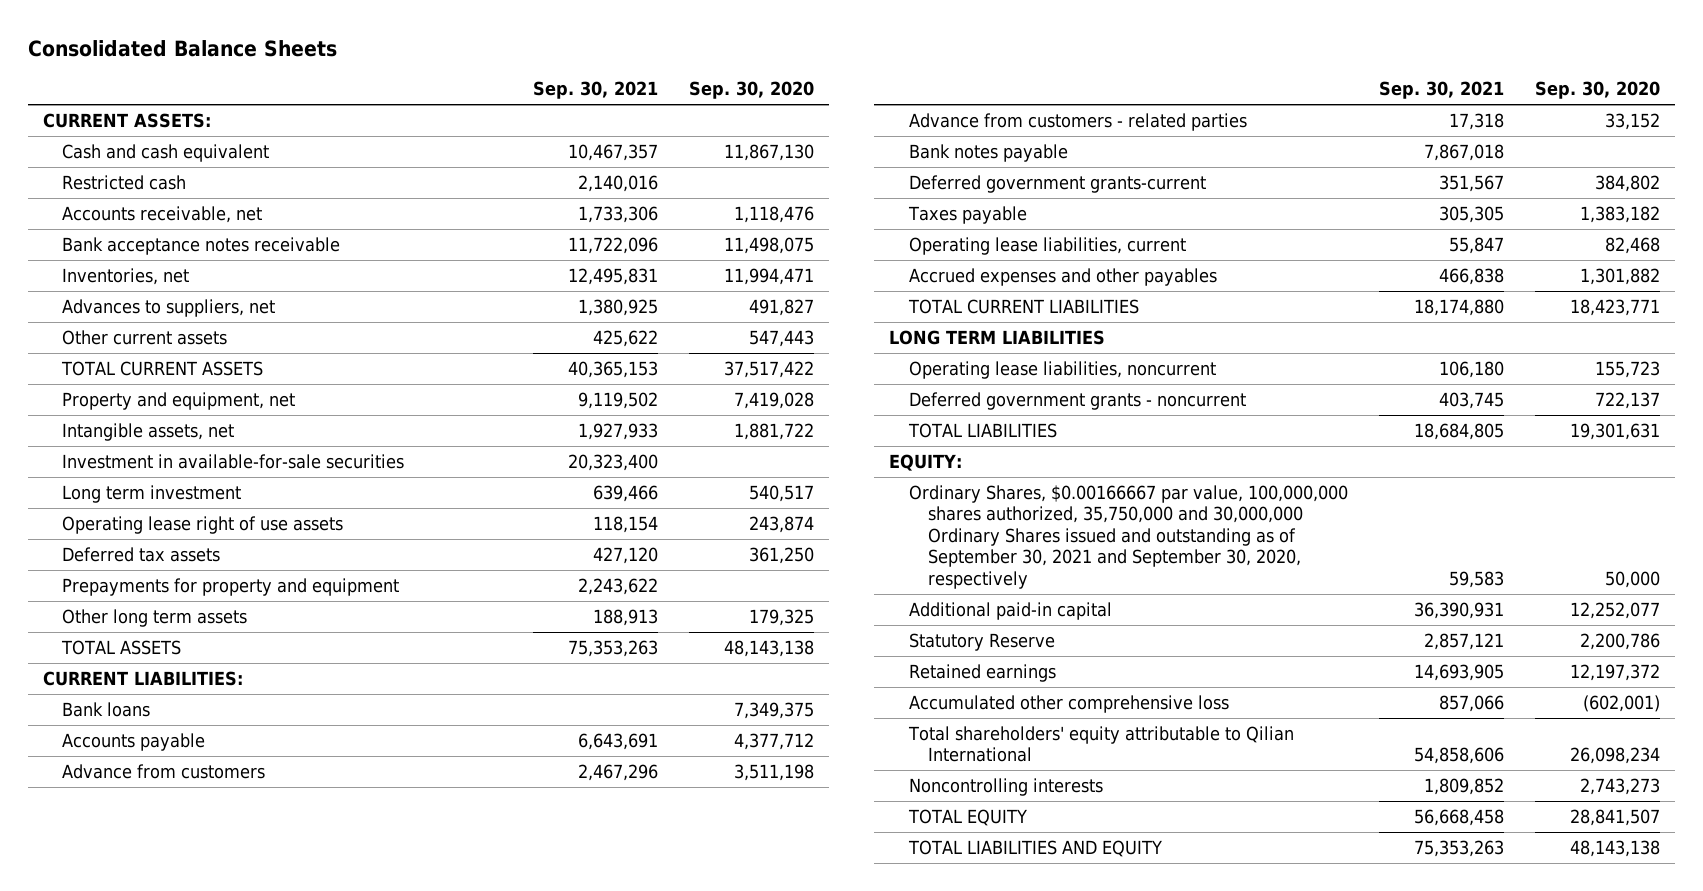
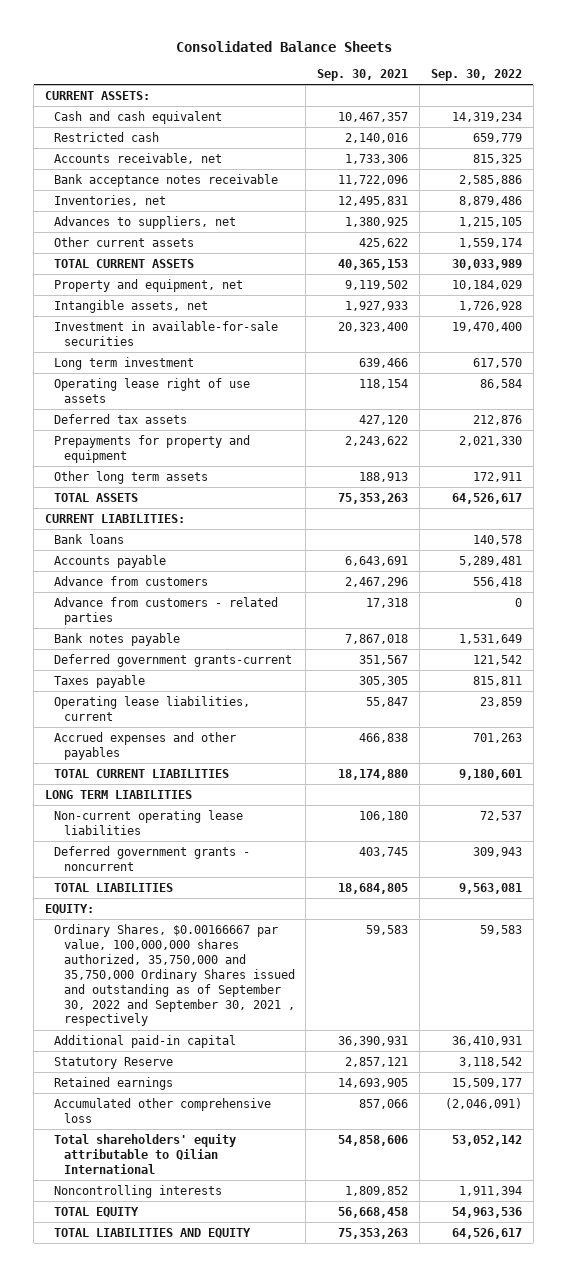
[688,81,814,100] Sep. 30, 2020 -> none
none -> [430,69,522,82] Sep. 30, 2022
[908,360,1216,379] Operating lease liabilities, noncurrent -> [54,809,244,835] Non-current operating lease liabilities
[908,484,1348,589] Ordinary Shares, $0.00166667 par value, 100,000,000 shares authorized, 35,750,000 and 30,000,000 Ordinary Shares issued and outstanding as of September 30, 2021 and September 30, 2020, respectively -> [54,923,295,1027] Ordinary Shares, $0.00166667 par value, 100,000,000 shares authorized, 35,750,000 and 35,750,000 Ordinary Shares issued and outstanding as of September 30, 2022 and September 30, 2021 , respectively

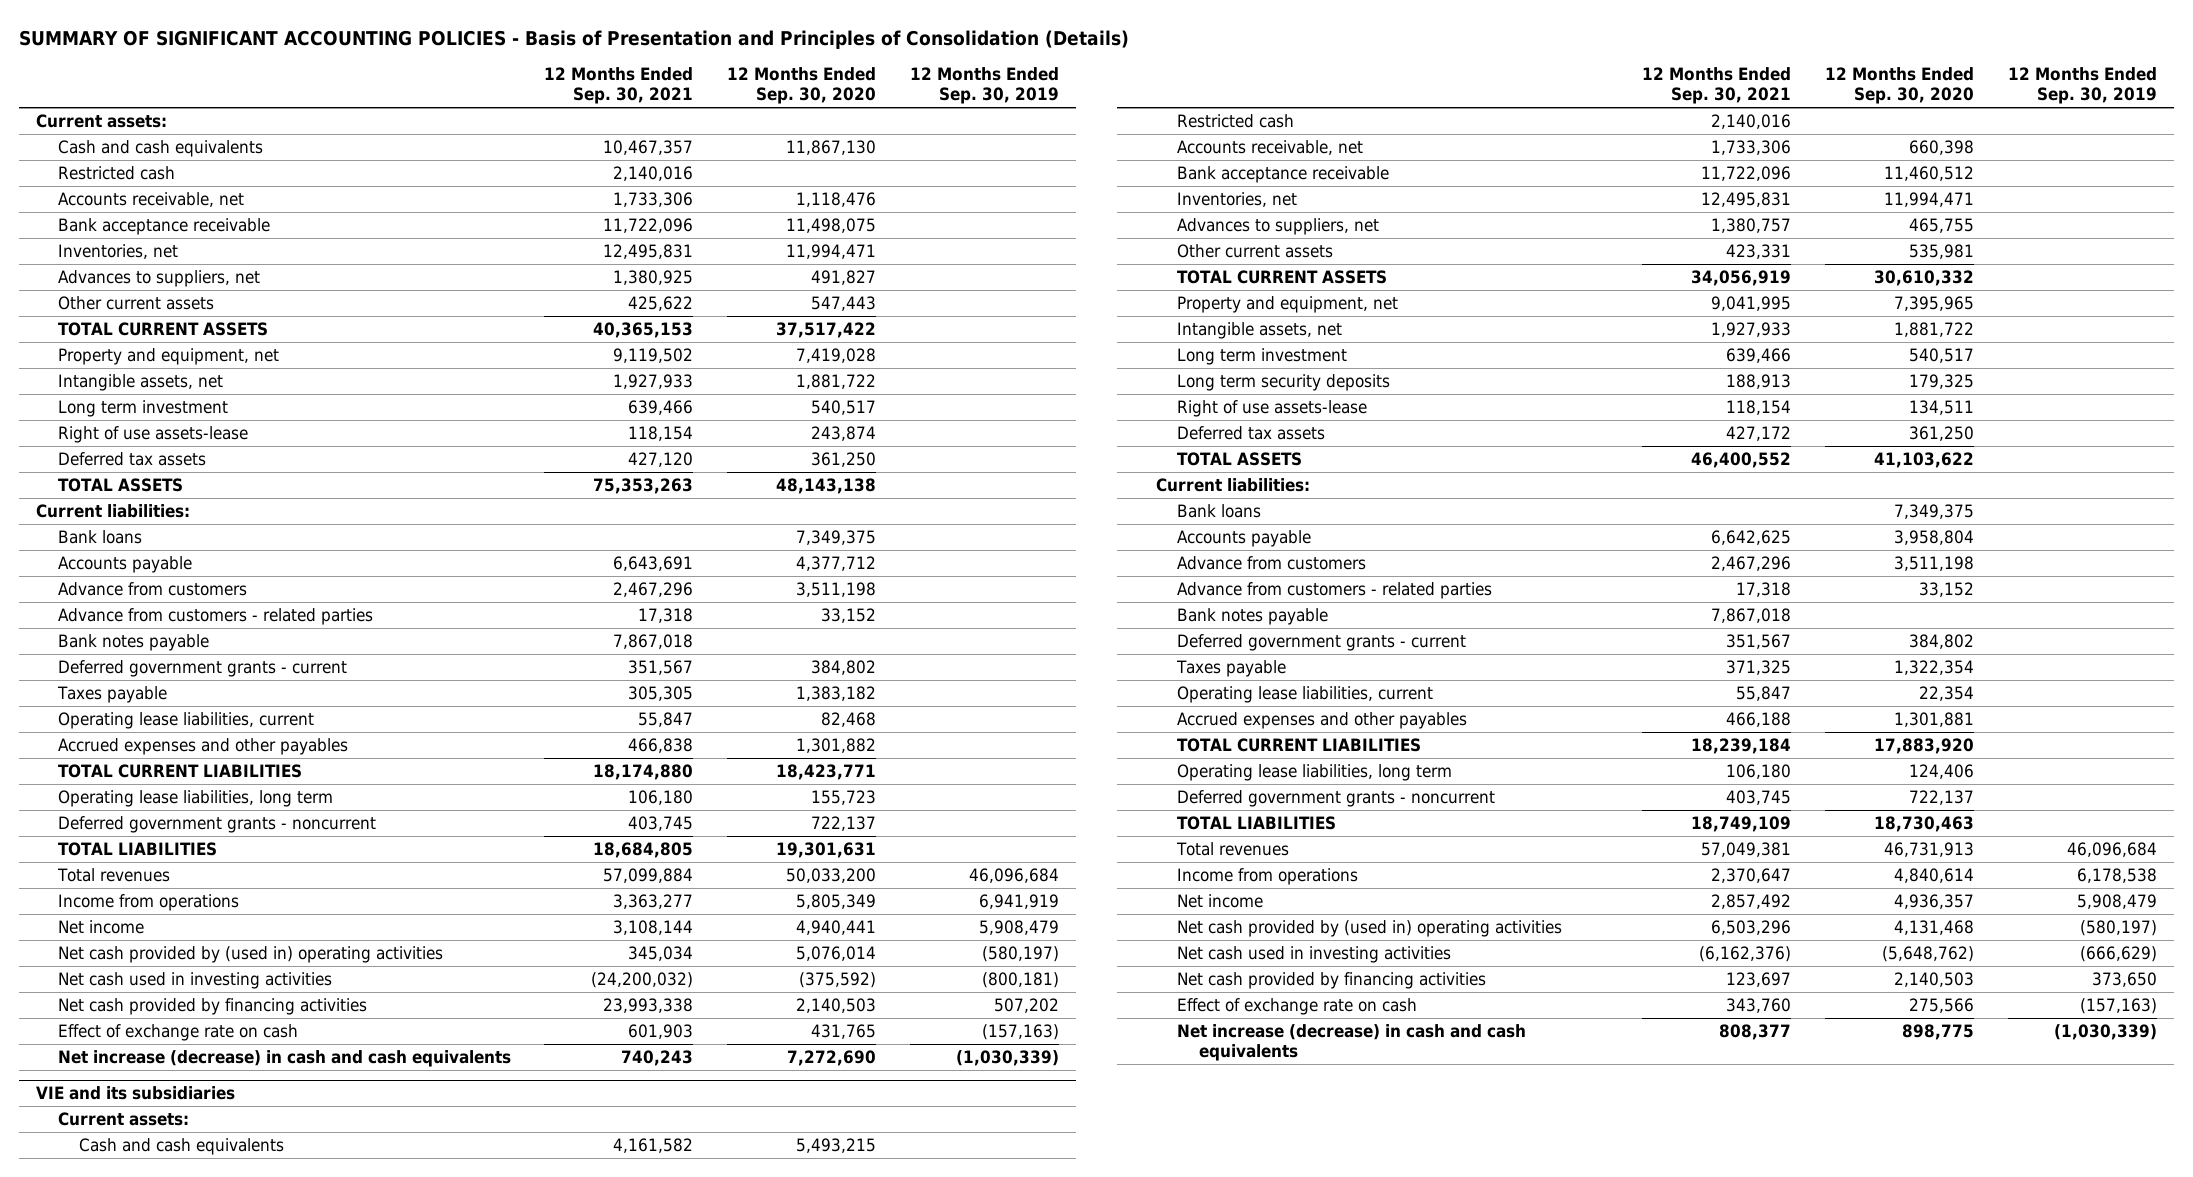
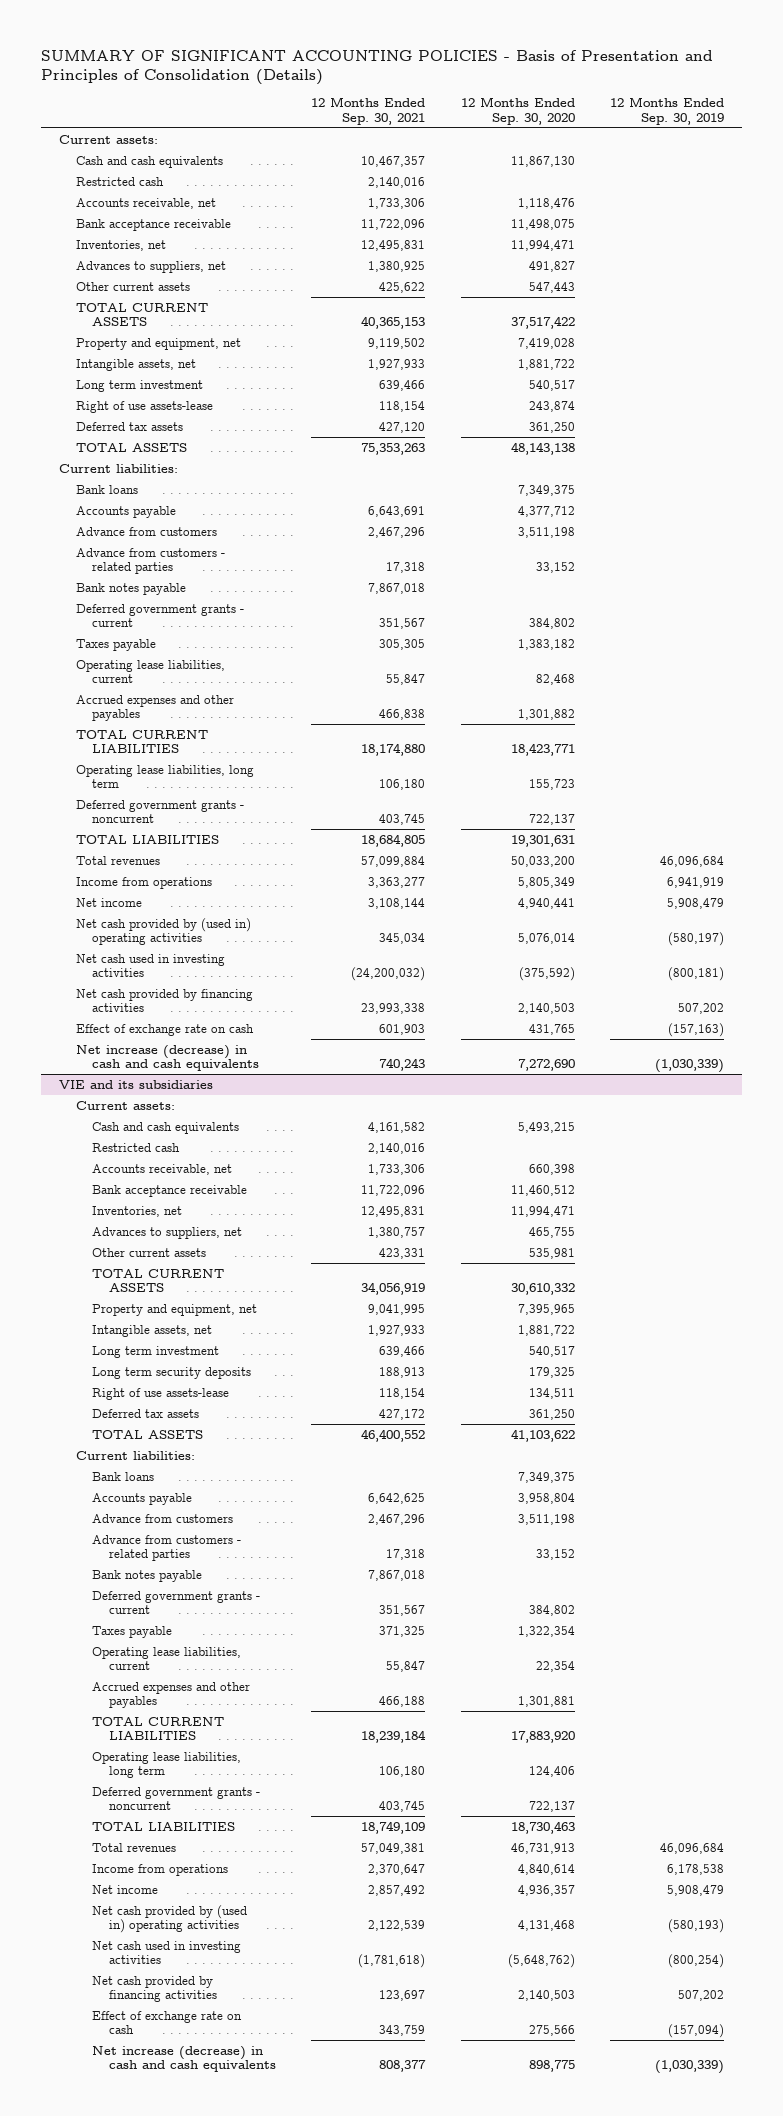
[1711,919,1792,935] 6,503,296 -> [368,1920,426,1932] 2,122,539
[2079,919,2157,936] (580,197) -> [668,1919,725,1934] (580,193)
[1699,945,1792,962] (6,162,376) -> [358,1954,426,1969] (1,781,618)
[2079,945,2157,962] (666,629) -> [668,1954,725,1969] (800,254)
[2091,971,2157,987] 373,650 -> [678,1990,725,2002] 507,202
[1726,997,1792,1013] 343,760 -> [379,2025,426,2037] 343,759
[2079,997,2157,1014] (157,163) -> [668,2024,725,2039] (157,094)

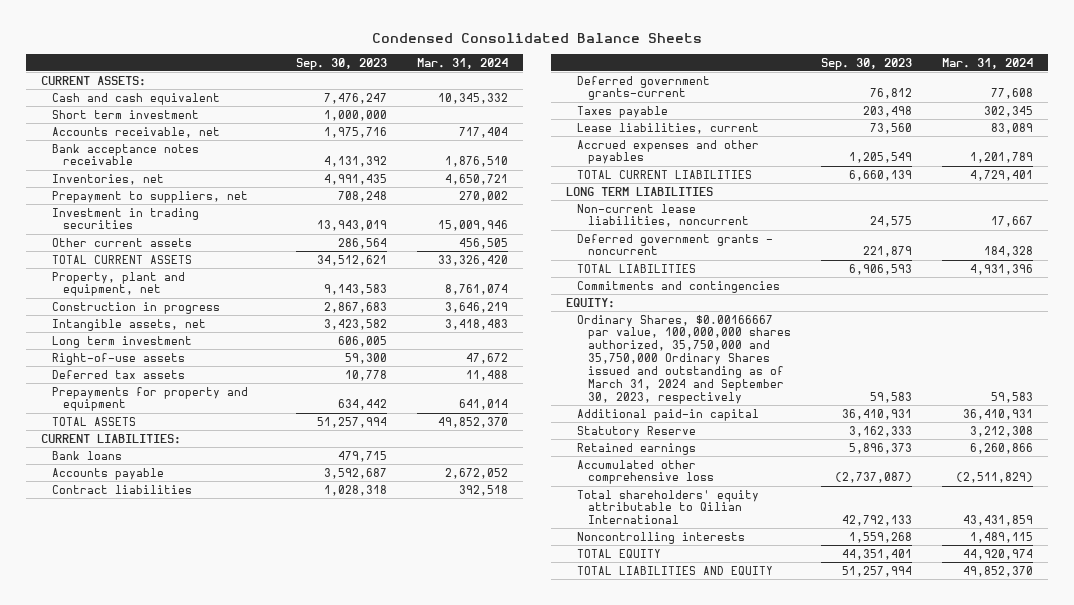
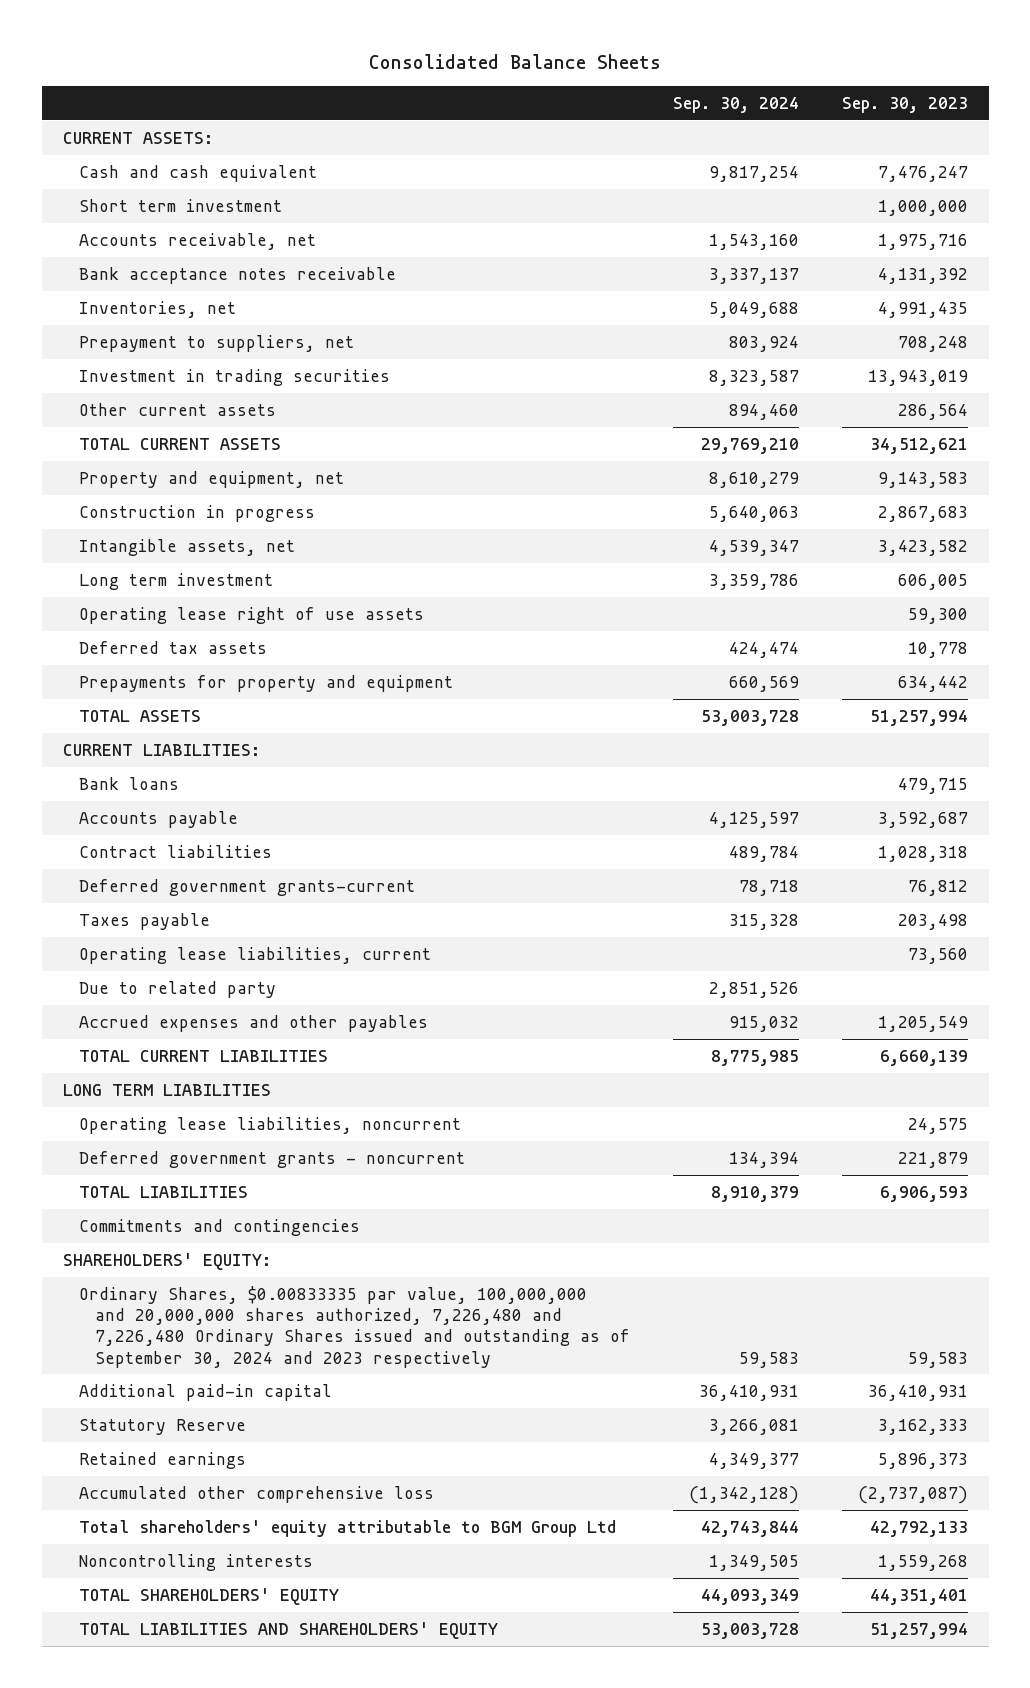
[371,33,702,44] Condensed Consolidated Balance Sheets -> [369,53,662,69] Consolidated Balance Sheets
[416,57,508,69] Mar. 31, 2024 -> none
none -> [672,96,799,113] Sep. 30, 2024
[51,271,185,297] Property, plant and equipment, net -> [78,470,344,488] Property and equipment, net
[51,352,185,365] Right-of-use assets -> [78,606,424,624] Operating lease right of use assets
[577,122,760,134] Lease liabilities, current -> [78,946,431,964] Operating lease liabilities, current
none -> [78,980,276,998] Due to related party
[577,203,750,228] Non-current lease liabilities, noncurrent -> [78,1116,461,1134] Operating lease liabilities, noncurrent
[565,297,615,308] EQUITY: -> [62,1252,271,1270] SHAREHOLDERS' EQUITY:
[577,314,792,404] Ordinary Shares, $0.00166667 par value, 100,000,000 shares authorized, 35,750,000 and 35,750,000 Ordinary Shares issued and outstanding as of March 31, 2024 and September 30, 2023, respectively -> [78,1285,631,1368] Ordinary Shares, $0.00833335 par value, 100,000,000 and 20,000,000 shares authorized, 7,226,480 and 7,226,480 Ordinary Shares issued and outstanding as of September 30, 2024 and 2023 respectively
[577,489,760,525] Total shareholders' equity attributable to Qilian International -> [78,1519,616,1537] Total shareholders' equity attributable to BGM Group Ltd
[577,548,662,558] TOTAL EQUITY -> [78,1587,339,1605] TOTAL SHAREHOLDERS' EQUITY
[577,565,774,575] TOTAL LIABILITIES AND EQUITY -> [78,1621,498,1639] TOTAL LIABILITIES AND SHAREHOLDERS' EQUITY

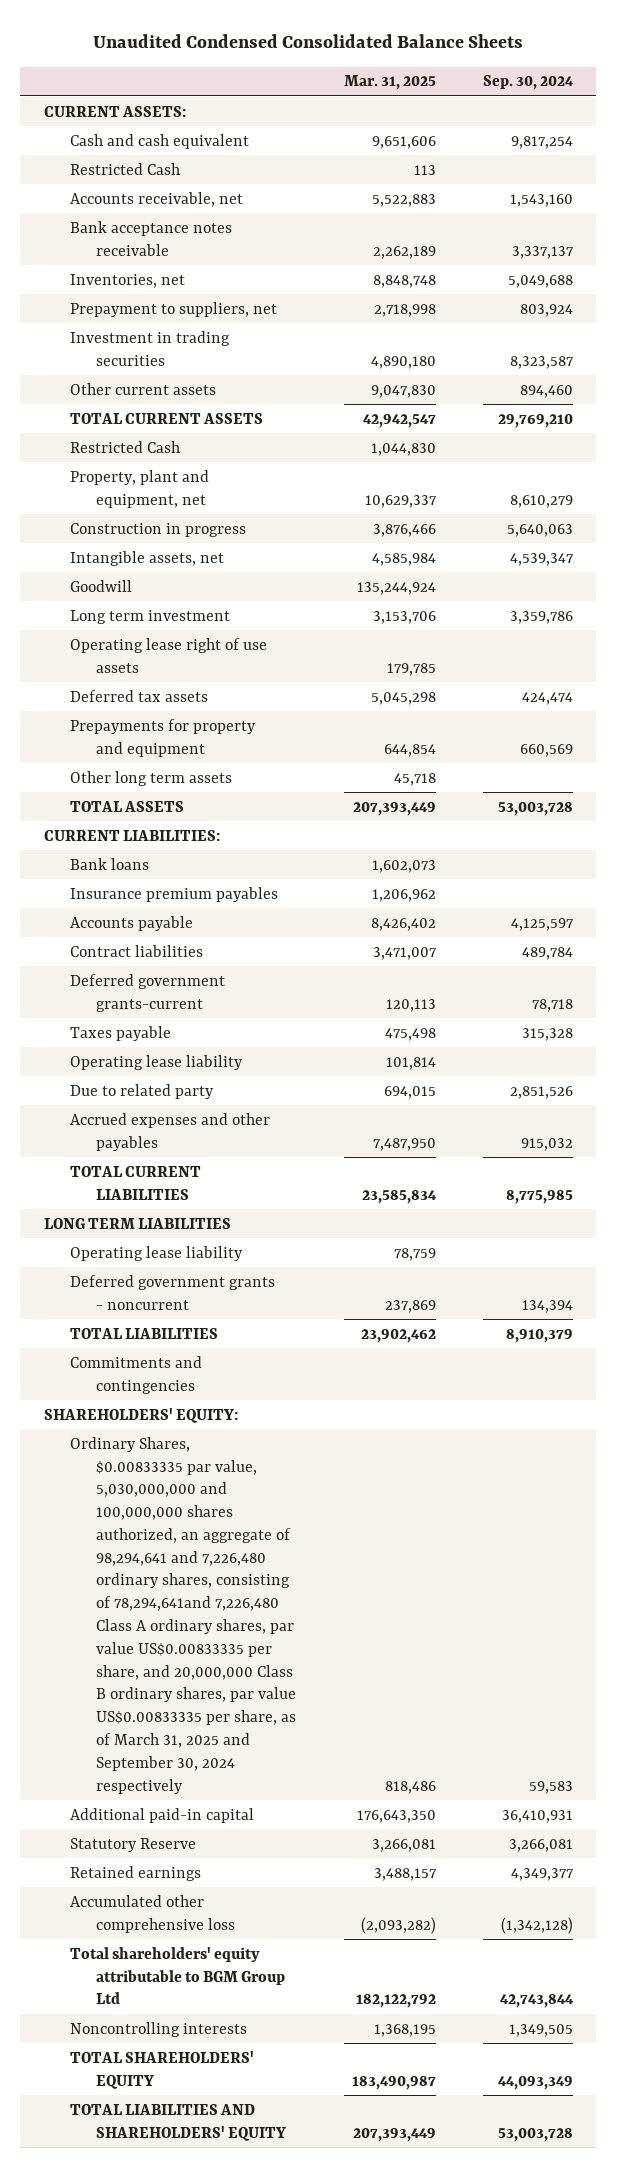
[369,53,662,69] Consolidated Balance Sheets -> [93,34,524,49] Unaudited Condensed Consolidated Balance Sheets
[841,96,968,113] Sep. 30, 2023 -> none
none -> [343,75,436,91] Mar. 31, 2025
[78,198,282,212] Short term investment -> none
none -> [70,162,181,175] Restricted Cash
none -> [70,440,181,453] Restricted Cash
[78,470,344,488] Property and equipment, net -> [70,469,210,508] Property, plant and equipment, net
none -> [70,579,133,592] Goodwill
none -> [70,770,233,786] Other long term assets
none -> [70,886,279,902] Insurance premium payables
[78,946,431,964] Operating lease liabilities, current -> [70,1054,244,1070] Operating lease liability
[78,1116,461,1134] Operating lease liabilities, noncurrent -> [70,1245,244,1261] Operating lease liability
[78,1285,631,1368] Ordinary Shares, $0.00833335 par value, 100,000,000 and 20,000,000 shares authorized, 7,226,480 and 7,226,480 Ordinary Shares issued and outstanding as of September 30, 2024 and 2023 respectively -> [70,1436,297,1794] Ordinary Shares, $0.00833335 par value, 5,030,000,000 and 100,000,000 shares authorized, an aggregate of 98,294,641 and 7,226,480 ordinary shares, consisting of 78,294,641and 7,226,480 Class A ordinary shares, par value US$0.00833335 per share, and 20,000,000 Class B ordinary shares, par value US$0.00833335 per share, as of March 31, 2025 and September 30, 2024 respectively

